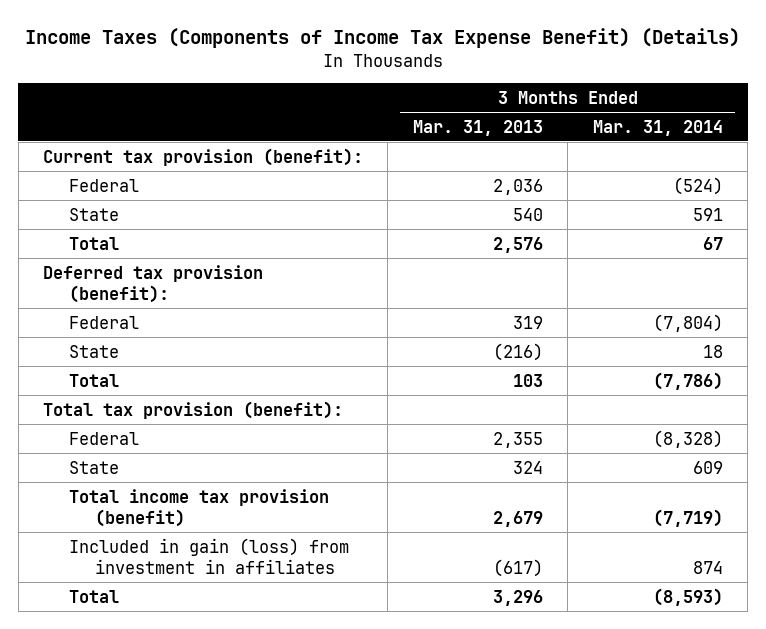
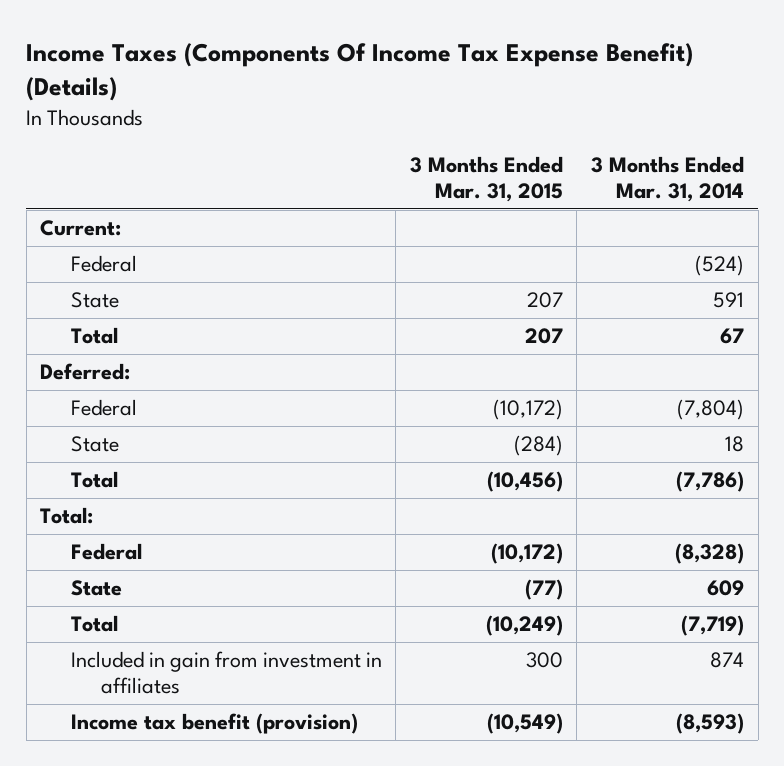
[24,28,740,49] Income Taxes (Components of Income Tax Expense Benefit) (Details) -> [26,42,694,102] Income Taxes (Components Of Income Tax Expense Benefit) (Details)
[412,119,543,136] Mar. 31, 2013 -> none
none -> [409,156,563,203] 3 Months Ended Mar. 31, 2015
[43,147,364,166] Current tax provision (benefit): -> [40,220,122,237] Current:
[43,264,264,303] Deferred tax provision (benefit): -> [40,363,131,381] Deferred:
[43,400,344,419] Total tax provision (benefit): -> [40,507,94,525] Total:
[68,488,329,527] Total income tax provision (benefit) -> [70,615,118,633] Total
[68,537,349,574] Included in gain (loss) from investment in affiliates -> [70,651,382,695] Included in gain from investment in affiliates
[68,589,119,603] Total -> [70,713,358,735] Income tax benefit (provision)

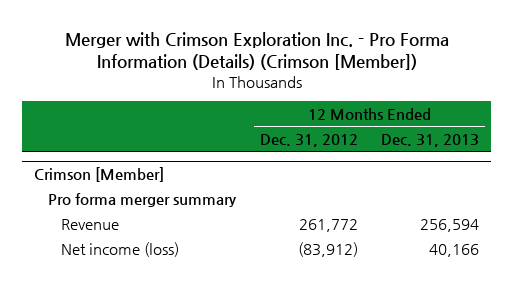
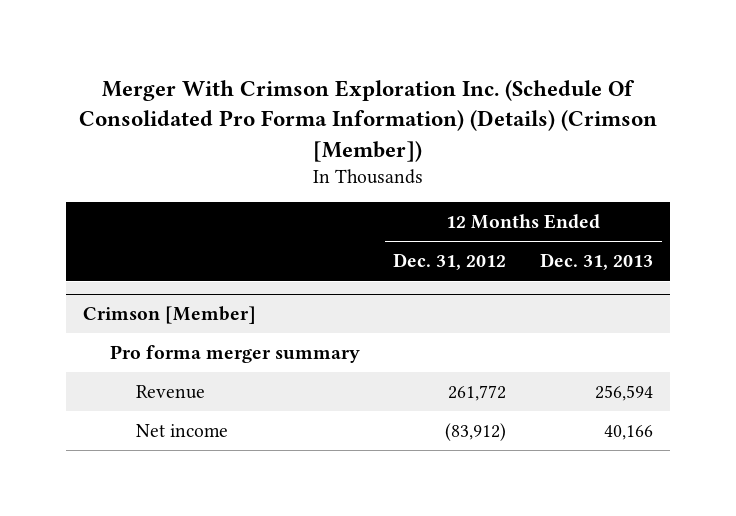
[64,31,449,71] Merger with Crimson Exploration Inc. - Pro Forma Information (Details) (Crimson [Member]) -> [79,80,658,162] Merger With Crimson Exploration Inc. (Schedule Of Consolidated Pro Forma Information) (Details) (Crimson [Member])
[61,241,180,257] Net income (loss) -> [135,423,228,437] Net income

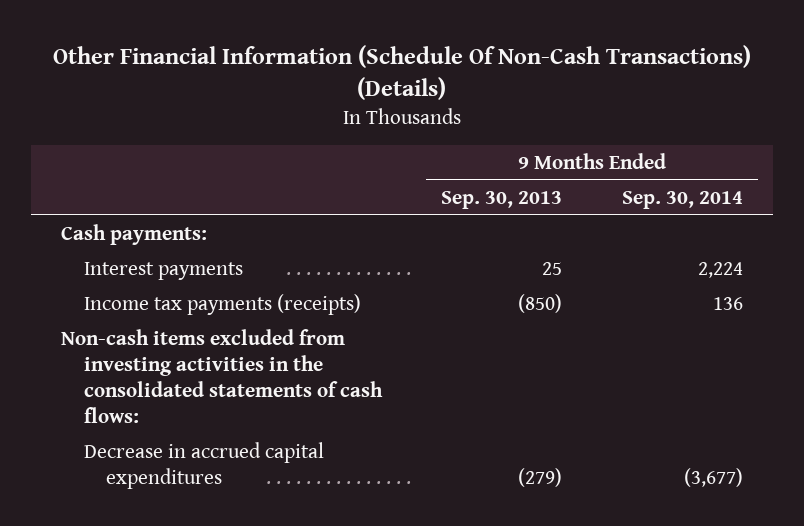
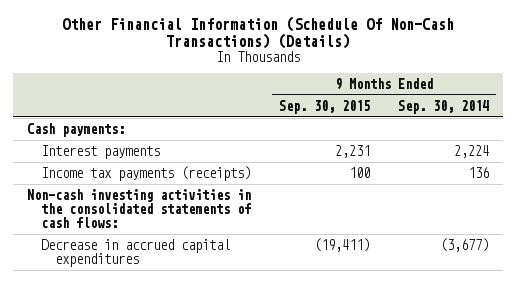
[441,190,563,209] Sep. 30, 2013 -> none
none -> [279,99,371,114] Sep. 30, 2015
[61,328,383,424] Non-cash items excluded from investing activities in the consolidated statements of cash flows: -> [27,189,252,229] Non-cash investing activities in the consolidated statements of cash flows:

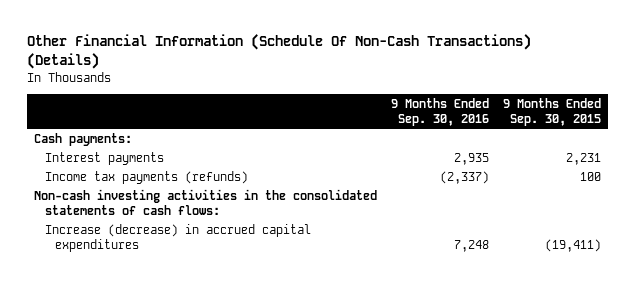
[398,99,490,114] Sep. 30, 2014 -> none
none -> [391,97,490,126] 9 Months Ended Sep. 30, 2016
[41,166,252,182] Income tax payments (receipts) -> [44,170,248,184] Income tax payments (refunds)
[41,239,231,268] Decrease in accrued capital expenditures -> [44,223,311,253] Increase (decrease) in accrued capital expenditures

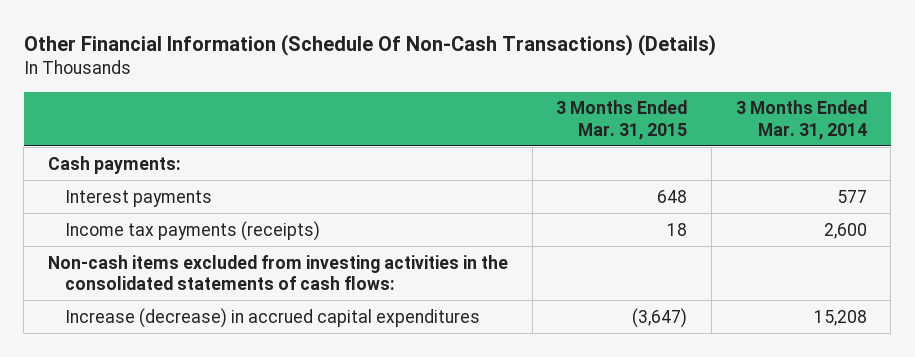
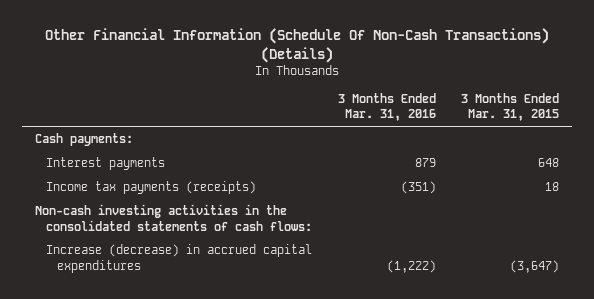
[735,100,867,140] 3 Months Ended Mar. 31, 2014 -> none
none -> [337,93,436,122] 3 Months Ended Mar. 31, 2016
[47,254,508,290] Non-cash items excluded from investing activities in the consolidated statements of cash flows: -> [34,204,312,231] Non-cash investing activities in the consolidated statements of cash flows:

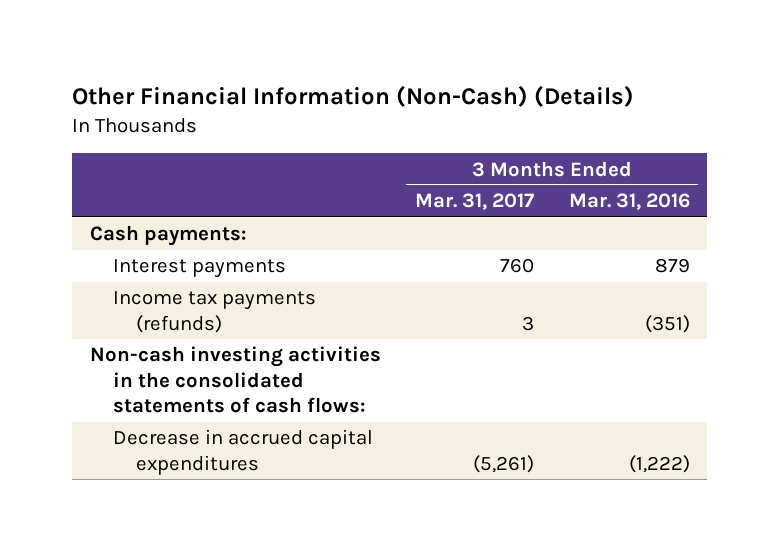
[45,28,550,63] Other Financial Information (Schedule Of Non-Cash Transactions) (Details) -> [72,85,635,108] Other Financial Information (Non-Cash) (Details)
[461,93,560,122] 3 Months Ended Mar. 31, 2015 -> none
none -> [415,193,535,211] Mar. 31, 2017
[45,181,256,195] Income tax payments (receipts) -> [112,291,316,333] Income tax payments (refunds)
[45,244,312,273] Increase (decrease) in accrued capital expenditures -> [112,429,373,475] Decrease in accrued capital expenditures

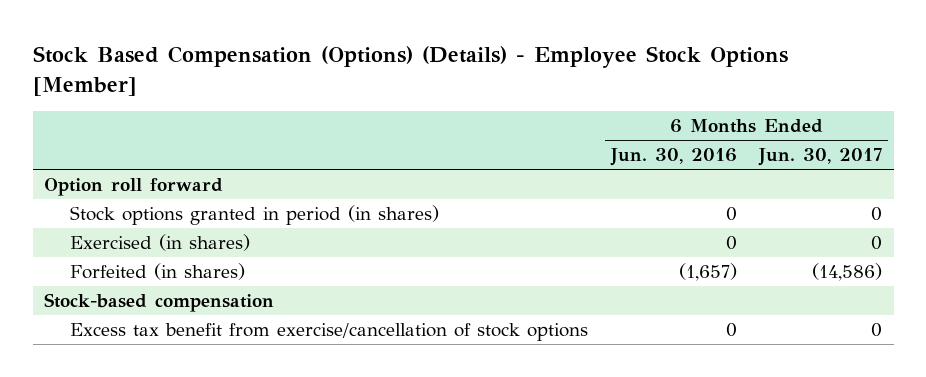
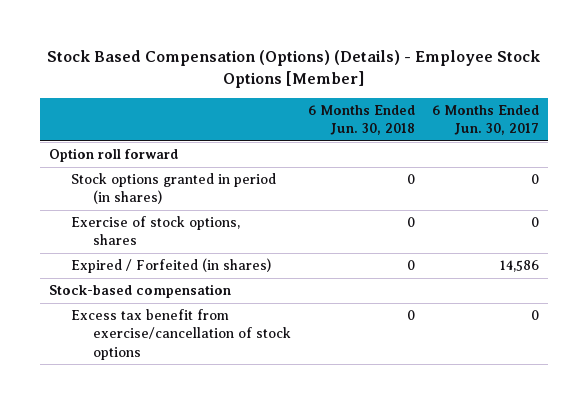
[609,148,737,167] Jun. 30, 2016 -> none
none -> [308,105,416,136] 6 Months Ended Jun. 30, 2018
[70,234,251,252] Exercised (in shares) -> [70,216,240,246] Exercise of stock options, shares
[70,263,246,281] Forfeited (in shares) -> [70,258,271,274] Expired / Forfeited (in shares)
[812,263,883,282] (14,586) -> [500,260,540,273] 14,586

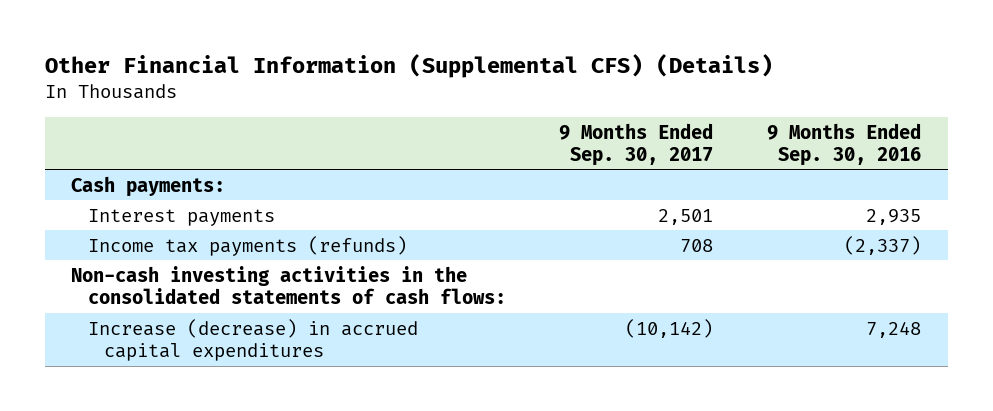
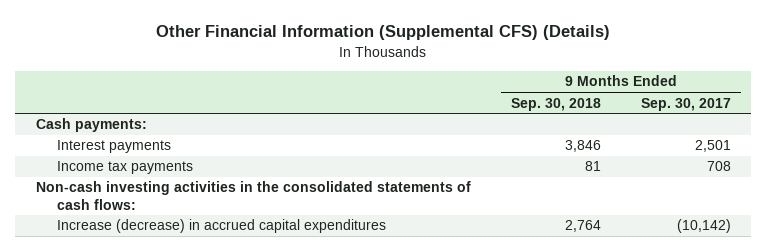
[767,122,922,166] 9 Months Ended Sep. 30, 2016 -> none
none -> [510,97,601,111] Sep. 30, 2018
[87,235,407,256] Income tax payments (refunds) -> [56,161,193,175] Income tax payments

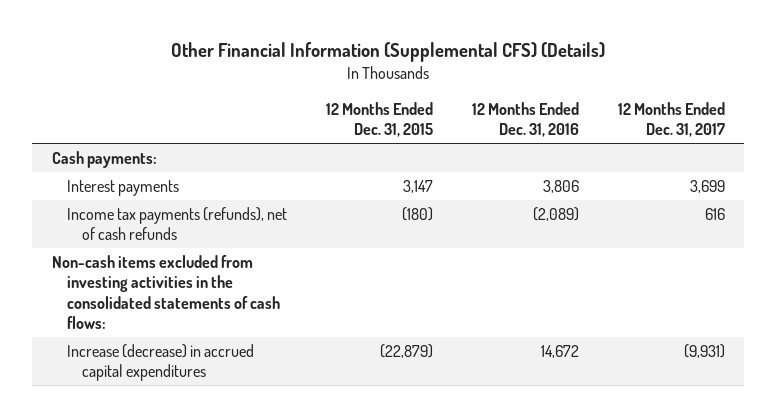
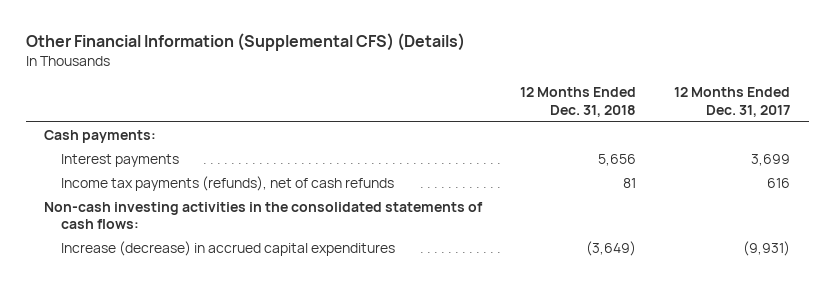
[325,101,433,138] 12 Months Ended Dec. 31, 2015 -> none
[471,101,579,138] 12 Months Ended Dec. 31, 2016 -> none
none -> [520,87,637,117] 12 Months Ended Dec. 31, 2018
[51,254,280,330] Non-cash items excluded from investing activities in the consolidated statements of cash flows: -> [44,202,484,230] Non-cash investing activities in the consolidated statements of cash flows:

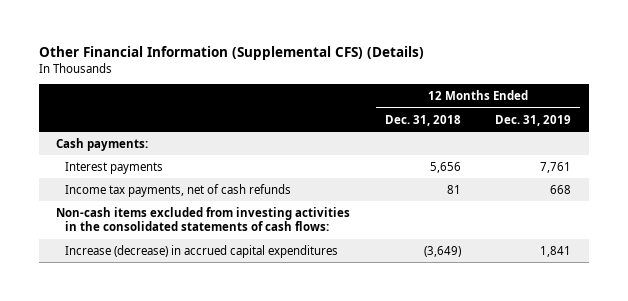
[674,87,791,117] 12 Months Ended Dec. 31, 2017 -> none
none -> [495,114,572,126] Dec. 31, 2019
[60,176,394,192] Income tax payments (refunds), net of cash refunds -> [64,183,291,197] Income tax payments, net of cash refunds
[44,202,484,230] Non-cash investing activities in the consolidated statements of cash flows: -> [56,206,351,232] Non-cash items excluded from investing activities in the consolidated statements of cash flows:

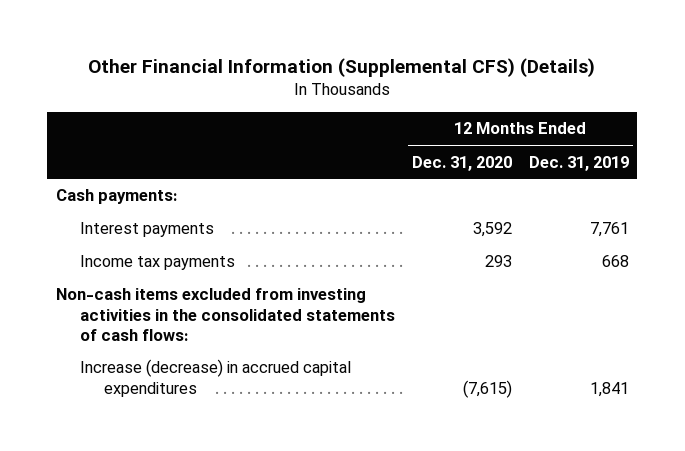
[384,114,461,126] Dec. 31, 2018 -> none
none -> [411,155,512,171] Dec. 31, 2020
[64,183,291,197] Income tax payments, net of cash refunds -> [79,255,235,271] Income tax payments

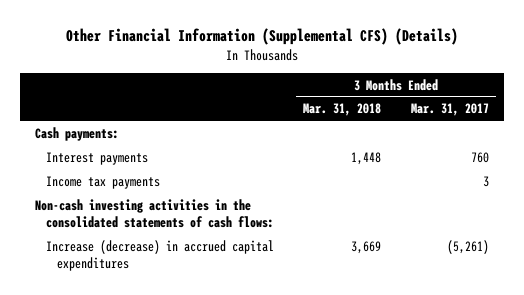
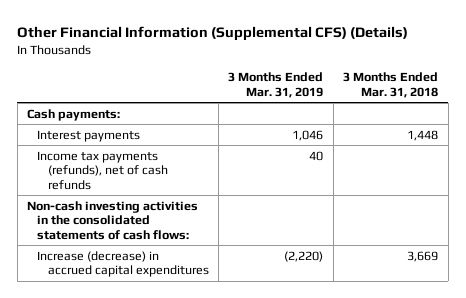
[410,103,489,117] Mar. 31, 2017 -> none
none -> [228,72,324,98] 3 Months Ended Mar. 31, 2019
[46,175,161,189] Income tax payments -> [37,150,168,190] Income tax payments (refunds), net of cash refunds

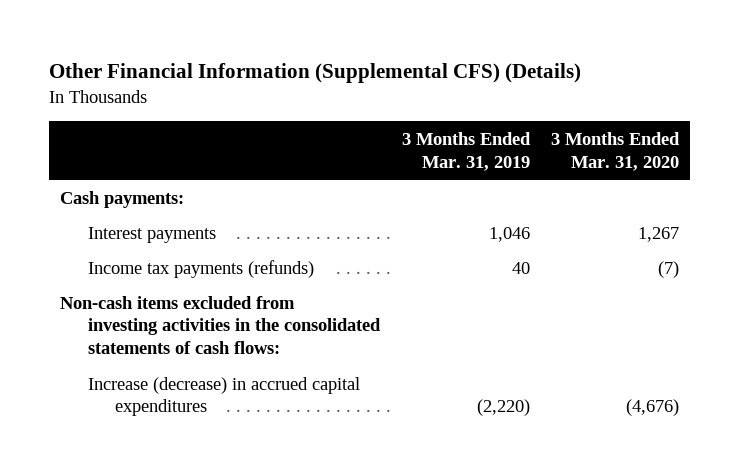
[343,72,439,98] 3 Months Ended Mar. 31, 2018 -> none
none -> [551,131,681,171] 3 Months Ended Mar. 31, 2020
[37,150,168,190] Income tax payments (refunds), net of cash refunds -> [87,259,314,278] Income tax payments (refunds)
[27,200,199,240] Non-cash investing activities in the consolidated statements of cash flows: -> [60,295,381,355] Non-cash items excluded from investing activities in the consolidated statements of cash flows:

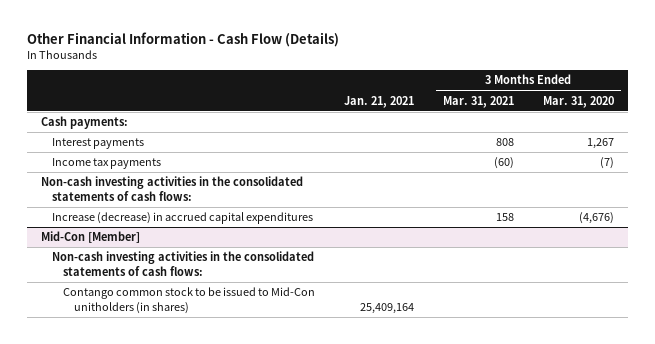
[49,63,582,84] Other Financial Information (Supplemental CFS) (Details) -> [26,32,339,48] Other Financial Information - Cash Flow (Details)
[401,131,531,171] 3 Months Ended Mar. 31, 2019 -> none
none -> [344,95,415,108] Jan. 21, 2021
none -> [443,95,515,108] Mar. 31, 2021
[87,259,314,278] Income tax payments (refunds) -> [52,158,162,170] Income tax payments
[60,295,381,355] Non-cash items excluded from investing activities in the consolidated statements of cash flows: -> [41,176,304,201] Non-cash investing activities in the consolidated statements of cash flows:
none -> [41,231,141,244] Mid-Con [Member]
none -> [52,251,315,276] Non-cash investing activities in the consolidated statements of cash flows:
none -> [63,287,316,314] Contango common stock to be issued to Mid-Con unitholders (in shares)

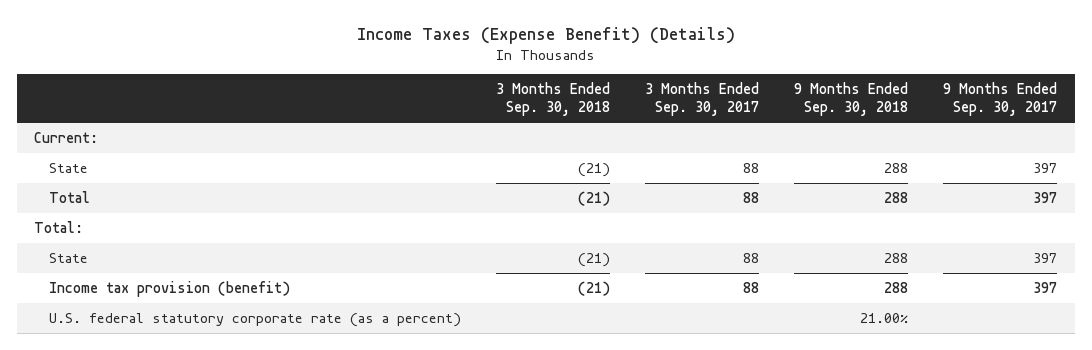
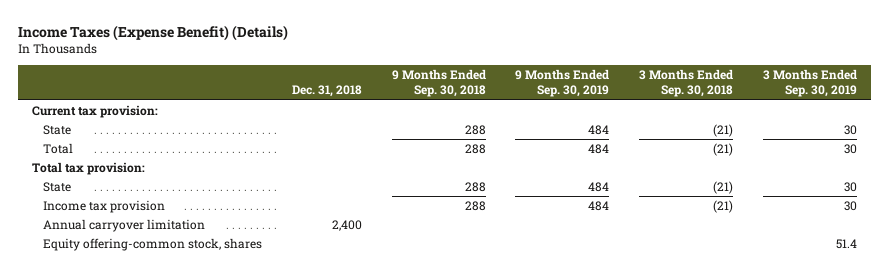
[645,82,760,117] 3 Months Ended Sep. 30, 2017 -> none
[943,82,1058,117] 9 Months Ended Sep. 30, 2017 -> none
none -> [291,85,362,98] Dec. 31, 2018
none -> [515,69,610,98] 9 Months Ended Sep. 30, 2019
none -> [762,69,857,98] 3 Months Ended Sep. 30, 2019
[34,131,99,143] Current: -> [32,104,159,118] Current tax provision:
[34,220,84,233] Total: -> [32,161,146,175] Total tax provision:
[49,312,462,327] U.S. federal statutory corporate rate (as a percent) -> none
[49,280,291,297] Income tax provision (benefit) -> [43,199,166,213] Income tax provision
none -> [43,218,206,232] Annual carryover limitation
none -> [43,237,263,251] Equity offering-common stock, shares

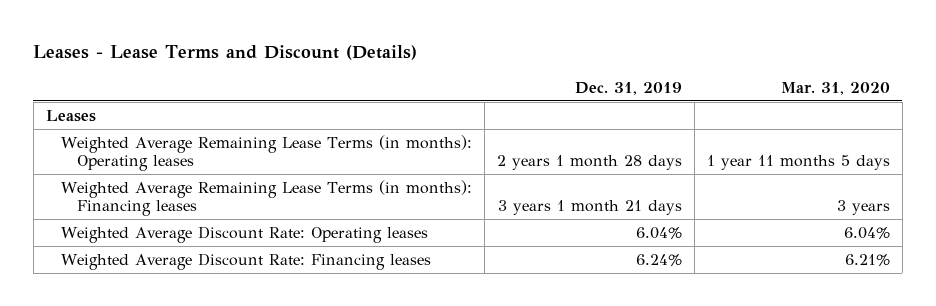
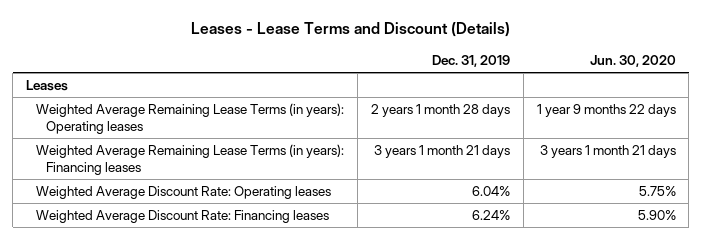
[780,81,890,95] Mar. 31, 2020 -> none
none -> [589,54,676,67] Jun. 30, 2020
[61,134,473,172] Weighted Average Remaining Lease Terms (in months): Operating leases -> [36,103,345,134] Weighted Average Remaining Lease Terms (in years): Operating leases
[61,179,473,217] Weighted Average Remaining Lease Terms (in months): Financing leases -> [36,144,345,175] Weighted Average Remaining Lease Terms (in years): Financing leases

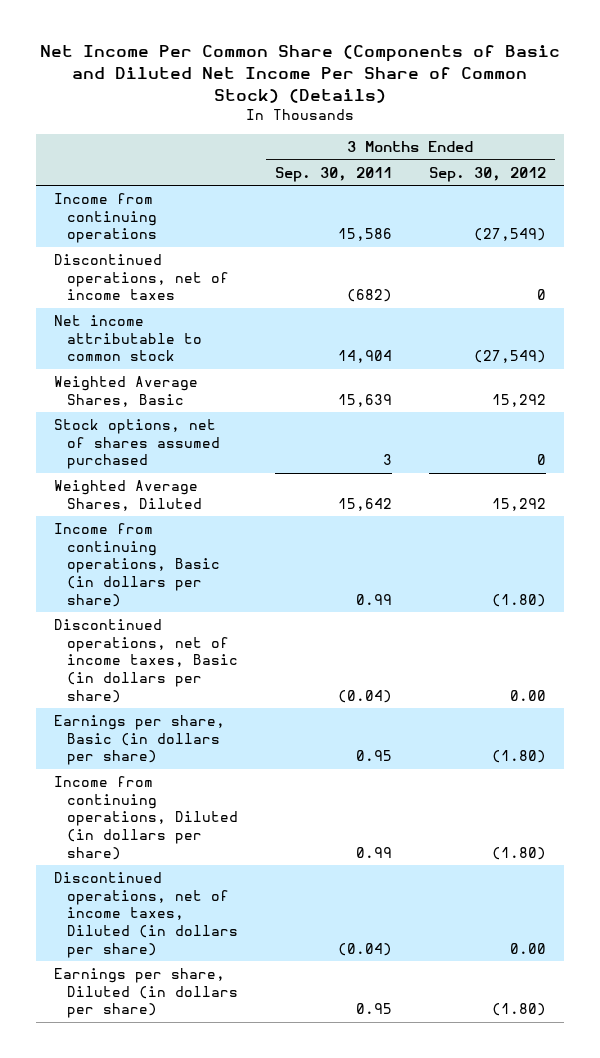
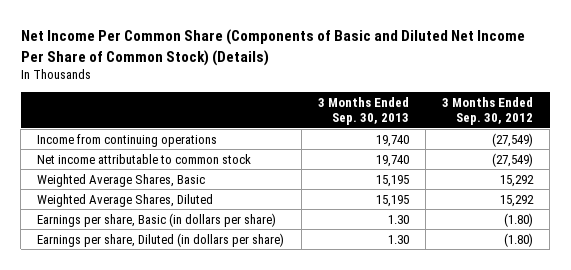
[274,166,392,182] Sep. 30, 2011 -> none
none -> [317,97,409,126] 3 Months Ended Sep. 30, 2013
[54,254,230,301] Discontinued operations, net of income taxes -> none
[54,419,221,470] Stock options, net of shares assumed purchased -> none
[54,523,221,607] Income from continuing operations, Basic (in dollars per share) -> none
[54,619,239,703] Discontinued operations, net of income taxes, Basic (in dollars per share) -> none
[54,776,239,860] Income from continuing operations, Diluted (in dollars per share) -> none
[54,872,239,958] Discontinued operations, net of income taxes, Diluted (in dollars per share) -> none

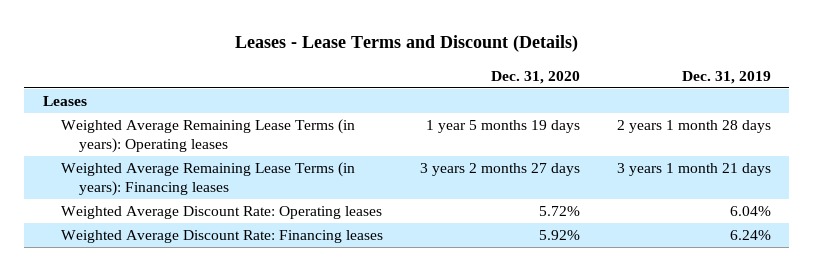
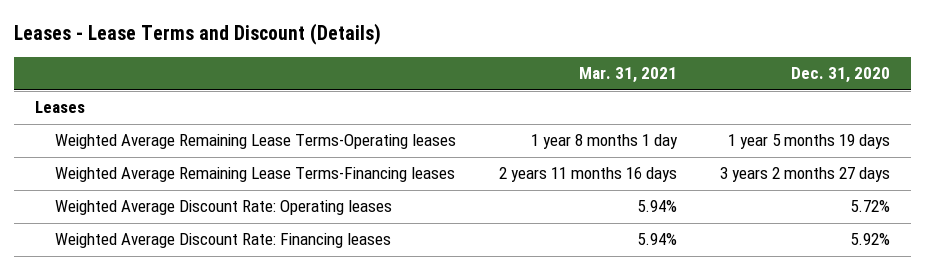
[681,71,771,85] Dec. 31, 2019 -> none
none -> [578,67,677,84] Mar. 31, 2021
[61,118,356,154] Weighted Average Remaining Lease Terms (in years): Operating leases -> [54,134,456,150] Weighted Average Remaining Lease Terms-Operating leases
[61,161,356,197] Weighted Average Remaining Lease Terms (in years): Financing leases -> [54,167,455,183] Weighted Average Remaining Lease Terms-Financing leases

